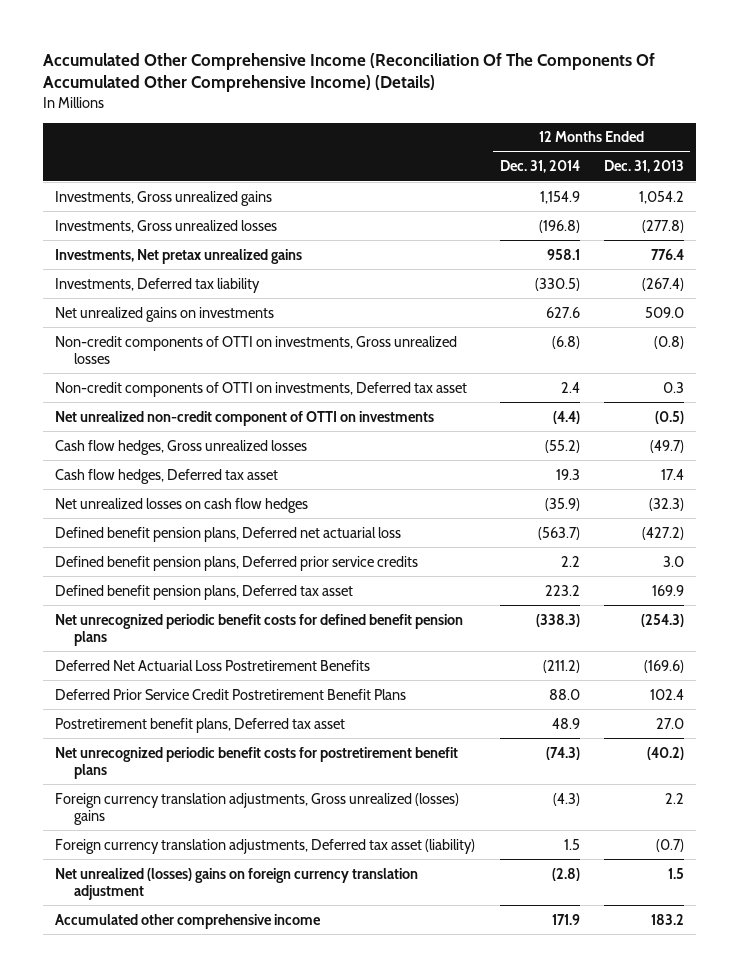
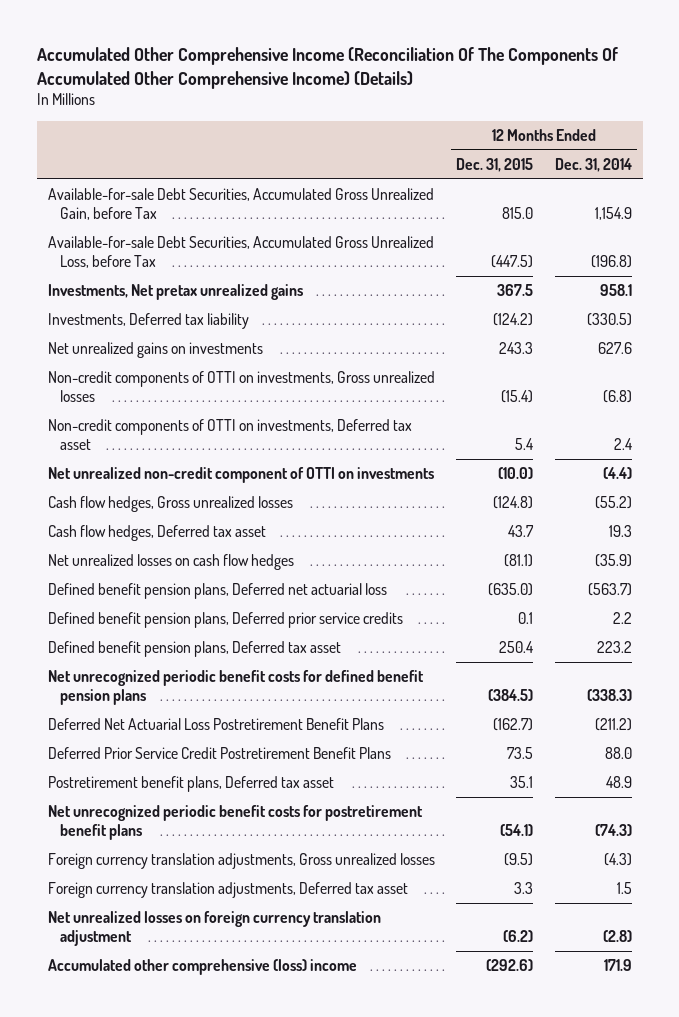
[604,160,685,174] Dec. 31, 2013 -> none
none -> [456,157,534,172] Dec. 31, 2015
[55,190,273,206] Investments, Gross unrealized gains -> [47,188,434,221] Available-for-sale Debt Securities, Accumulated Gross Unrealized Gain, before Tax
[55,219,278,233] Investments, Gross unrealized losses -> [47,236,434,269] Available-for-sale Debt Securities, Accumulated Gross Unrealized Loss, before Tax
[55,659,371,671] Deferred Net Actuarial Loss Postretirement Benefits -> [47,718,384,731] Deferred Net Actuarial Loss Postretirement Benefit Plans
[55,792,460,825] Foreign currency translation adjustments, Gross unrealized (losses) gains -> [47,853,435,870] Foreign currency translation adjustments, Gross unrealized losses
[55,838,476,854] Foreign currency translation adjustments, Deferred tax asset (liability) -> [47,882,408,899] Foreign currency translation adjustments, Deferred tax asset
[55,867,419,900] Net unrealized (losses) gains on foreign currency translation adjustment -> [47,911,381,947] Net unrealized losses on foreign currency translation adjustment
[55,913,322,929] Accumulated other comprehensive income -> [47,959,357,976] Accumulated other comprehensive (loss) income

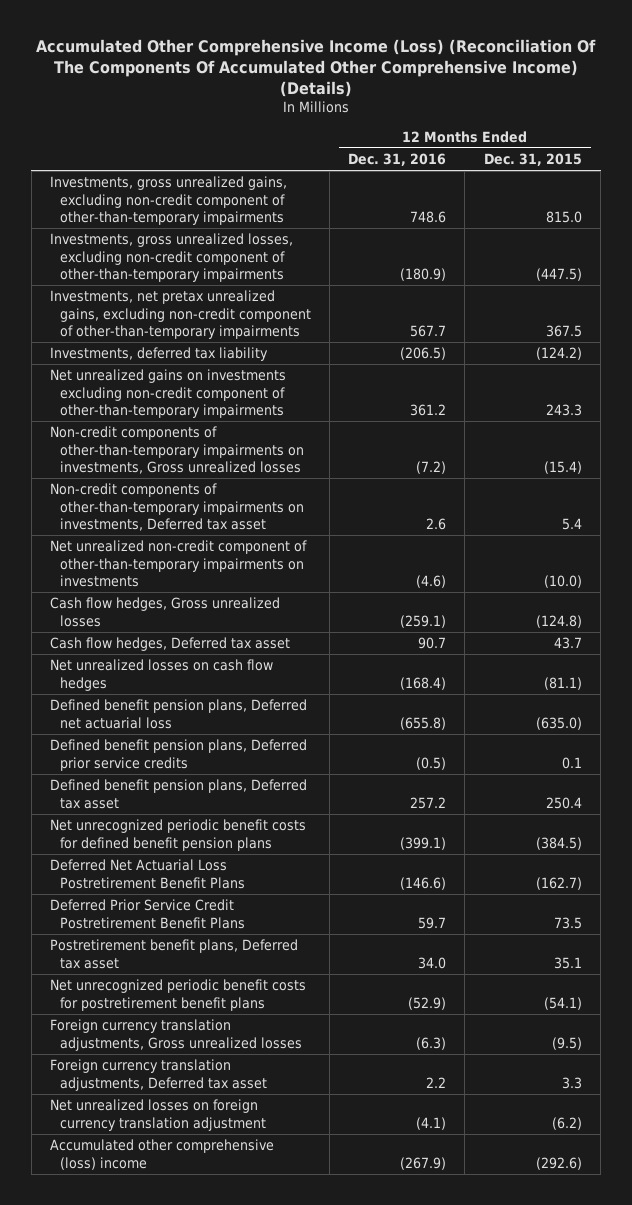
[36,46,618,89] Accumulated Other Comprehensive Income (Reconciliation Of The Components Of Accumulated Other Comprehensive Income) (Details) -> [35,39,596,97] Accumulated Other Comprehensive Income (Loss) (Reconciliation Of The Components Of Accumulated Other Comprehensive Income) (Details)
[554,157,632,172] Dec. 31, 2014 -> none
none -> [348,152,447,166] Dec. 31, 2016
[47,188,434,221] Available-for-sale Debt Securities, Accumulated Gross Unrealized Gain, before Tax -> [50,176,288,225] Investments, gross unrealized gains, excluding non-credit component of other-than-temporary impairments
[47,236,434,269] Available-for-sale Debt Securities, Accumulated Gross Unrealized Loss, before Tax -> [50,233,294,282] Investments, gross unrealized losses, excluding non-credit component of other-than-temporary impairments
[47,284,303,301] Investments, Net pretax unrealized gains -> [50,290,311,339] Investments, net pretax unrealized gains, excluding non-credit component of other-than-temporary impairments
[47,313,249,330] Investments, Deferred tax liability -> [50,347,269,362] Investments, deferred tax liability
[47,342,263,359] Net unrealized gains on investments -> [50,369,287,418] Net unrealized gains on investments excluding non-credit component of other-than-temporary impairments
[47,371,435,403] Non-credit components of OTTI on investments, Gross unrealized losses -> [50,426,304,474] Non-credit components of other-than-temporary impairments on investments, Gross unrealized losses
[47,419,412,451] Non-credit components of OTTI on investments, Deferred tax asset -> [50,483,304,531] Non-credit components of other-than-temporary impairments on investments, Deferred tax asset
[47,467,434,484] Net unrealized non-credit component of OTTI on investments -> [50,540,308,587] Net unrealized non-credit component of other-than-temporary impairments on investments

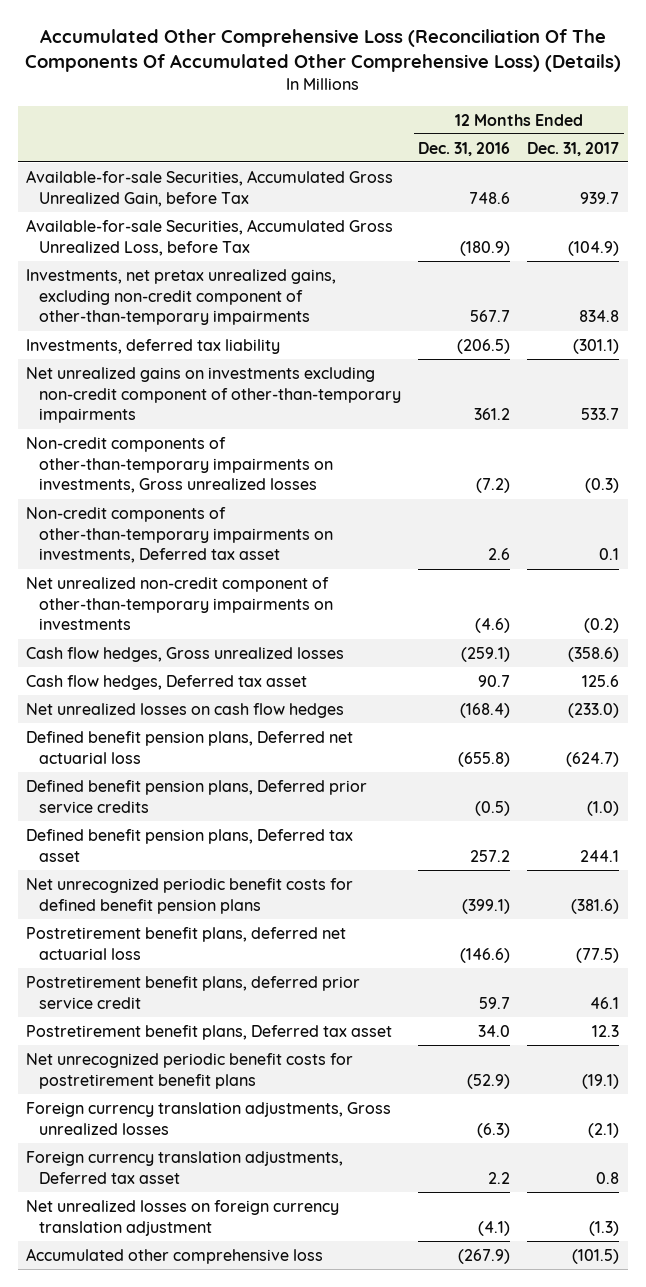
[35,39,596,97] Accumulated Other Comprehensive Income (Loss) (Reconciliation Of The Components Of Accumulated Other Comprehensive Income) (Details) -> [24,28,621,72] Accumulated Other Comprehensive Loss (Reconciliation Of The Components Of Accumulated Other Comprehensive Loss) (Details)
[483,152,582,166] Dec. 31, 2015 -> none
none -> [527,141,620,156] Dec. 31, 2017
[50,176,288,225] Investments, gross unrealized gains, excluding non-credit component of other-than-temporary impairments -> [26,169,394,207] Available-for-sale Securities, Accumulated Gross Unrealized Gain, before Tax
[50,233,294,282] Investments, gross unrealized losses, excluding non-credit component of other-than-temporary impairments -> [26,218,394,256] Available-for-sale Securities, Accumulated Gross Unrealized Loss, before Tax
[50,859,245,889] Deferred Net Actuarial Loss Postretirement Benefit Plans -> [26,926,347,960] Postretirement benefit plans, deferred net actuarial loss
[50,899,245,929] Deferred Prior Service Credit Postretirement Benefit Plans -> [26,975,361,1009] Postretirement benefit plans, deferred prior service credit
[50,1139,275,1170] Accumulated other comprehensive (loss) income -> [26,1247,324,1264] Accumulated other comprehensive loss

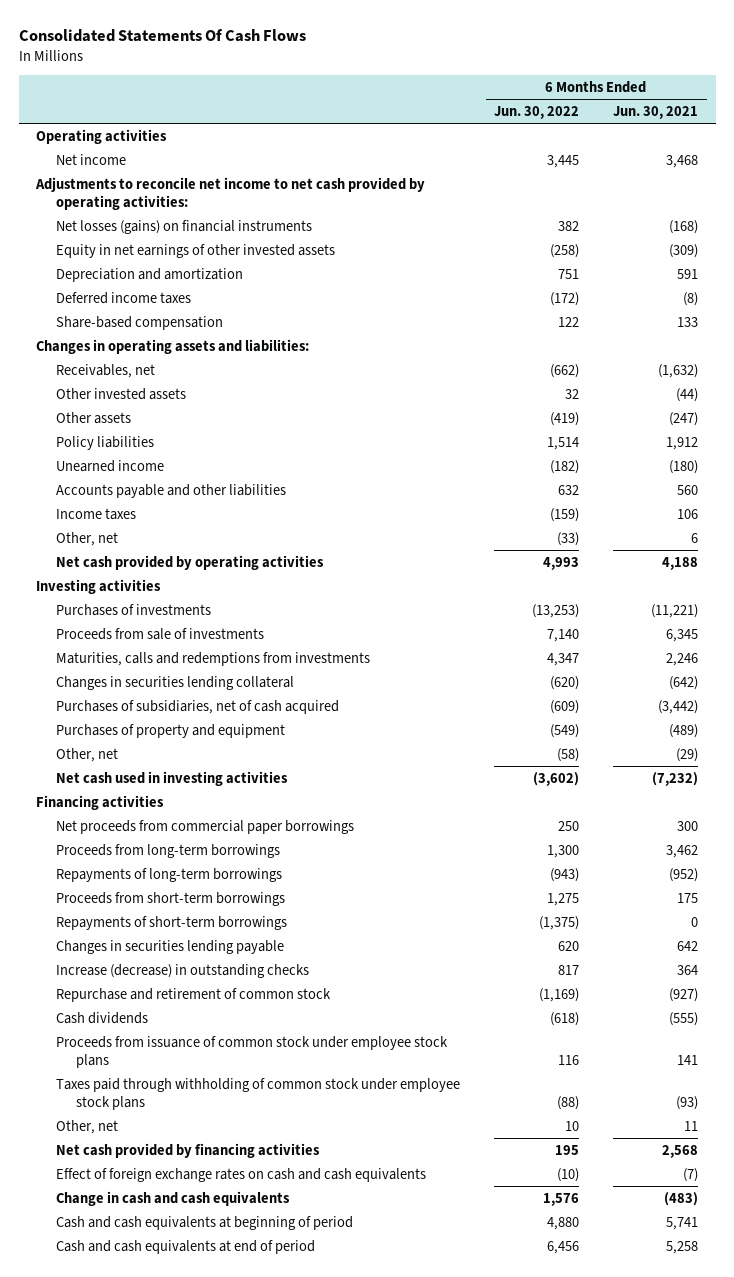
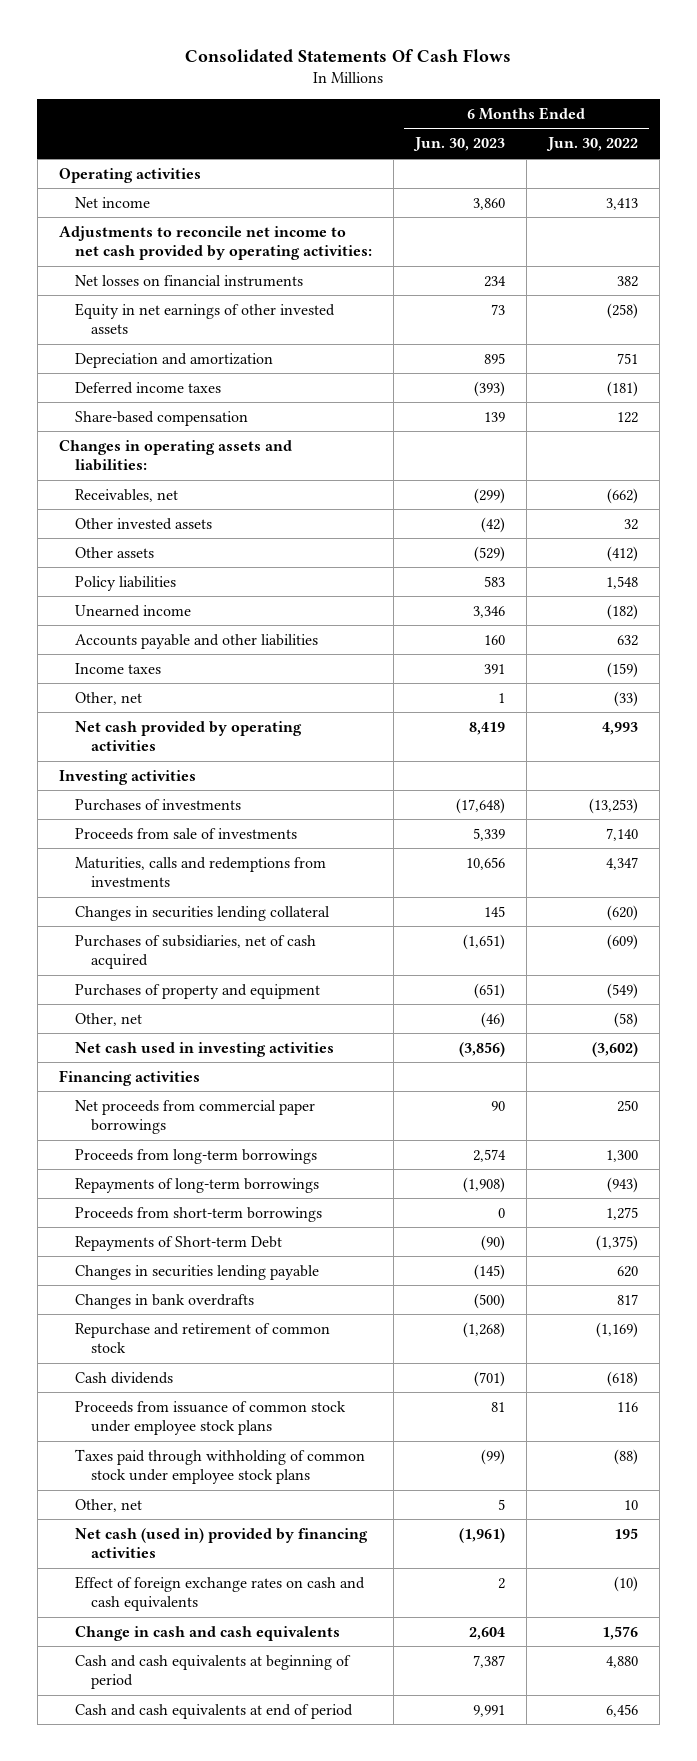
[613,106,699,120] Jun. 30, 2021 -> none
none -> [412,137,505,152] Jun. 30, 2023
[547,154,580,168] 3,445 -> [605,197,638,210] 3,413
[55,219,312,234] Net losses (gains) on financial instruments -> [74,274,303,287] Net losses on financial instruments
[550,291,580,306] (172) -> [606,380,638,397] (181)
[550,411,580,426] (419) -> [606,545,638,562] (412)
[547,436,580,450] 1,514 -> [605,575,638,589] 1,548
[55,915,287,930] Repayments of short-term borrowings -> [74,1235,282,1251] Repayments of Short-term Debt
[55,963,309,978] Increase (decrease) in outstanding checks -> [74,1293,254,1309] Changes in bank overdrafts
[55,1142,320,1158] Net cash provided by financing activities -> [74,1527,368,1559] Net cash (used in) provided by financing activities

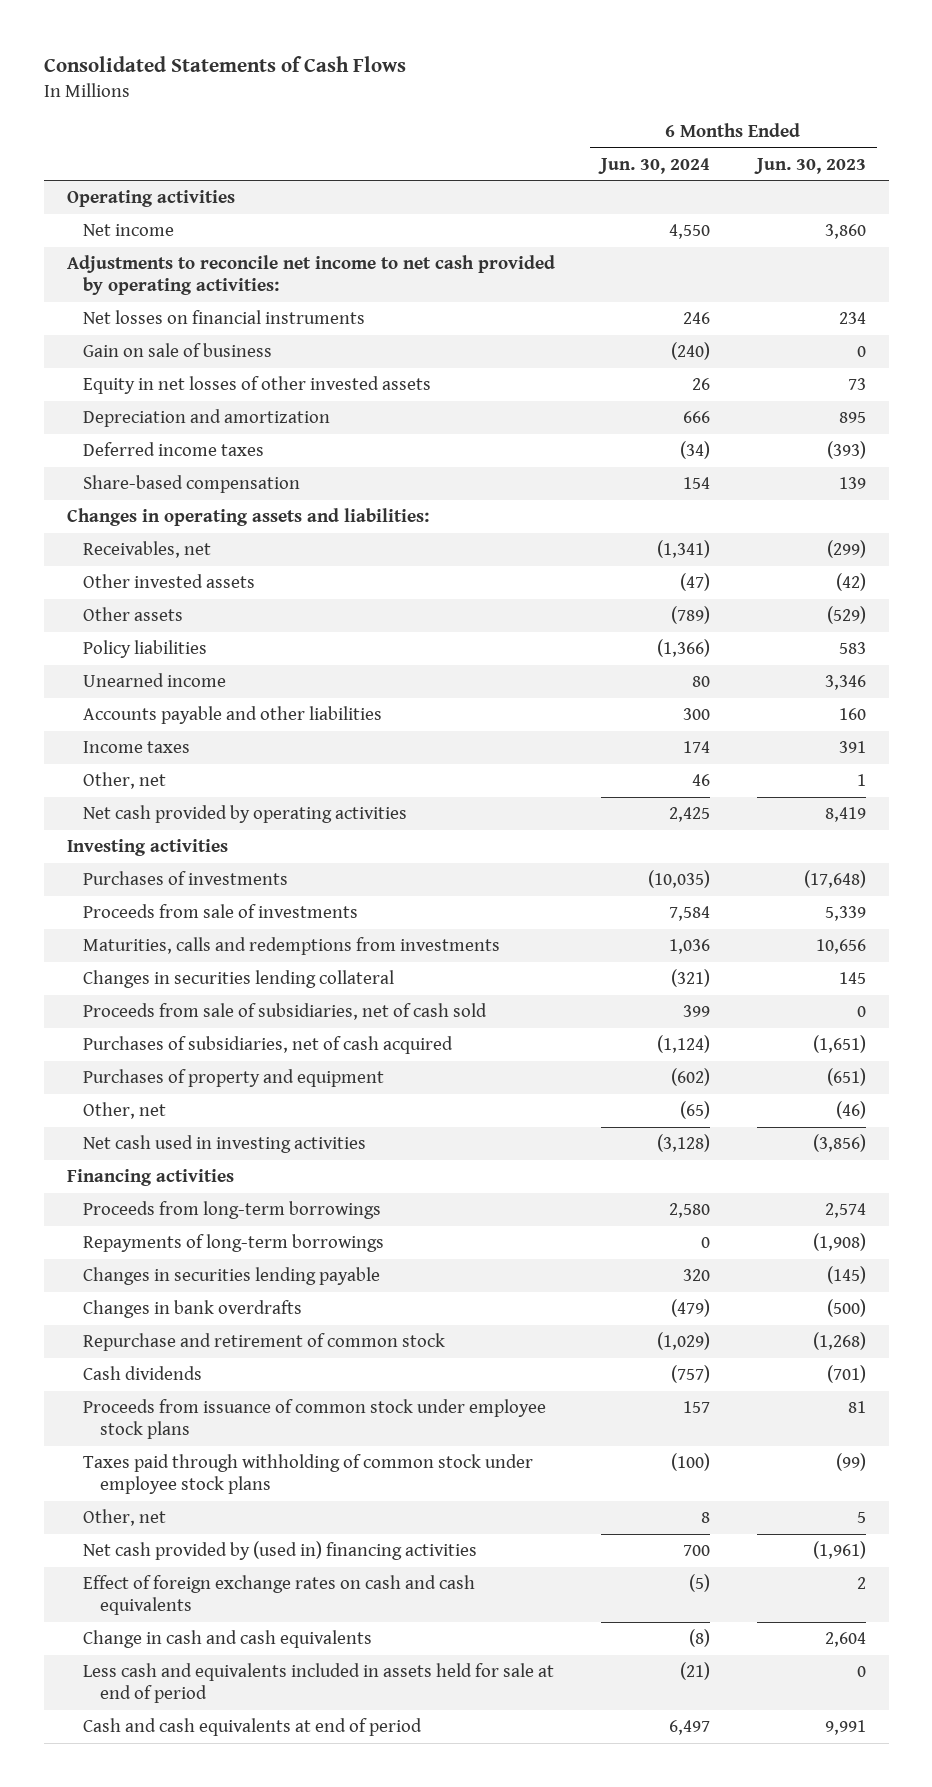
[185,48,512,62] Consolidated Statements Of Cash Flows -> [43,55,406,72] Consolidated Statements of Cash Flows
[545,137,638,152] Jun. 30, 2022 -> none
none -> [598,157,711,174] Jun. 30, 2024
none -> [83,343,273,358] Gain on sale of business
[74,302,335,335] Equity in net earnings of other invested assets -> [83,376,432,395] Equity in net losses of other invested assets
none -> [83,1003,488,1021] Proceeds from sale of subsidiaries, net of cash sold
[74,1099,315,1135] Net proceeds from commercial paper borrowings -> none
[74,1206,322,1222] Proceeds from short-term borrowings -> none
[74,1235,282,1251] Repayments of Short-term Debt -> none
[74,1527,368,1559] Net cash (used in) provided by financing activities -> [83,1541,478,1561] Net cash provided by (used in) financing activities
[74,1654,351,1690] Cash and cash equivalents at beginning of period -> none
none -> [83,1663,555,1703] Less cash and equivalents included in assets held for sale at end of period

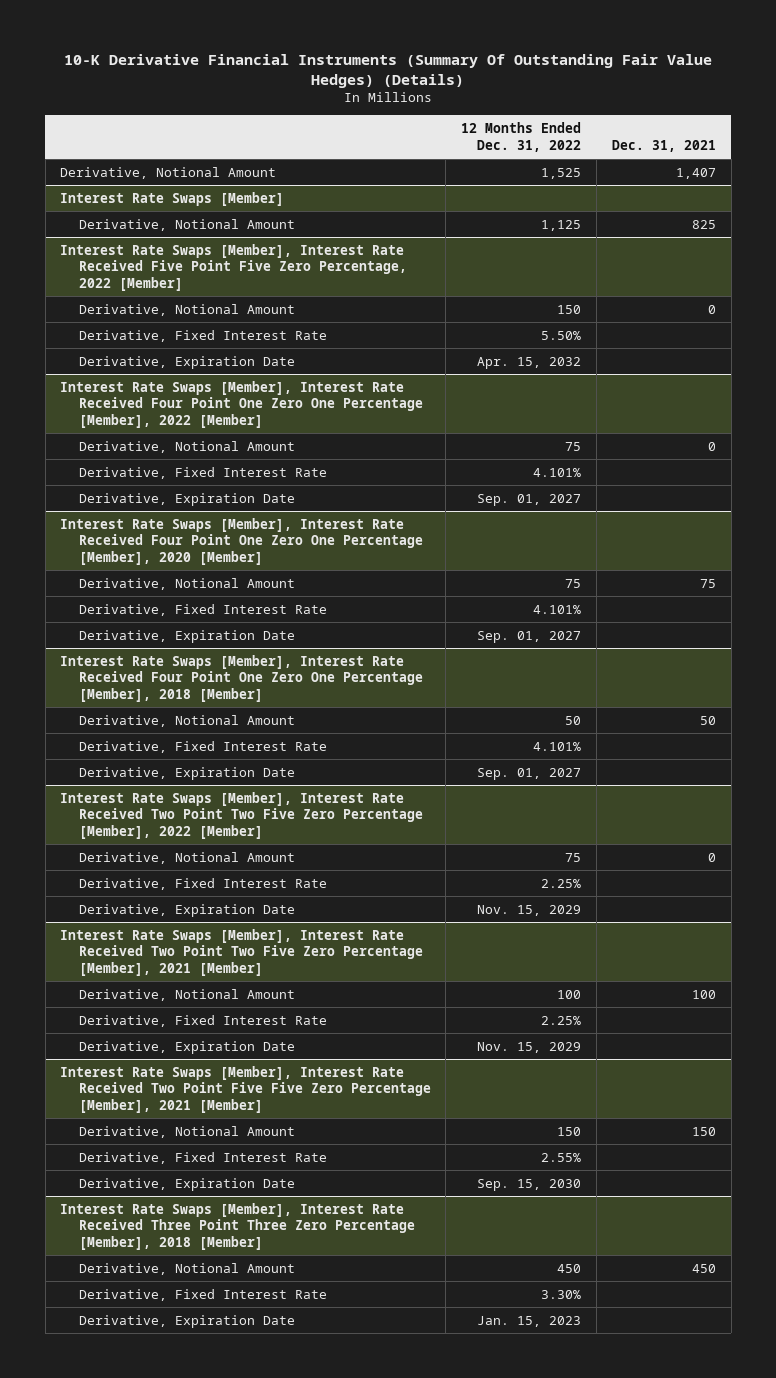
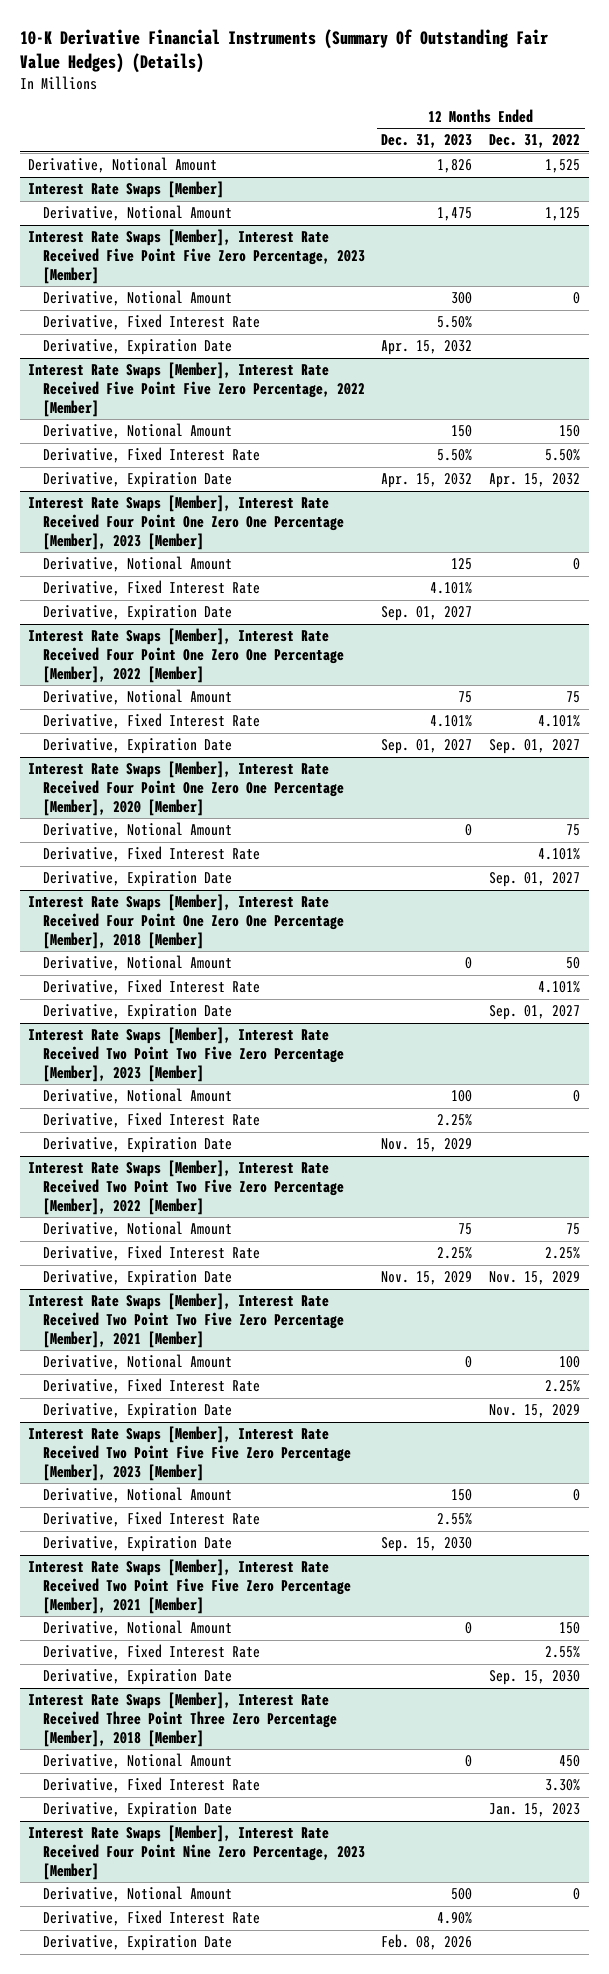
[611,139,716,152] Dec. 31, 2021 -> none
none -> [381,134,473,149] Dec. 31, 2023
none -> [28,229,365,284] Interest Rate Swaps [Member], Interest Rate Received Five Point Five Zero Percentage, 2023 [Member]
none -> [42,290,232,307] Derivative, Notional Amount
none -> [42,314,260,331] Derivative, Fixed Interest Rate
none -> [42,339,232,356] Derivative, Expiration Date
none -> [28,495,344,550] Interest Rate Swaps [Member], Interest Rate Received Four Point One Zero One Percentage [Member], 2023 [Member]
none -> [42,556,232,573] Derivative, Notional Amount
none -> [42,580,260,597] Derivative, Fixed Interest Rate
none -> [42,605,232,622] Derivative, Expiration Date
none -> [28,1027,344,1082] Interest Rate Swaps [Member], Interest Rate Received Two Point Two Five Zero Percentage [Member], 2023 [Member]
none -> [42,1088,232,1105] Derivative, Notional Amount
none -> [42,1112,260,1129] Derivative, Fixed Interest Rate
none -> [42,1137,232,1154] Derivative, Expiration Date
none -> [28,1426,351,1481] Interest Rate Swaps [Member], Interest Rate Received Two Point Five Five Zero Percentage [Member], 2023 [Member]
none -> [42,1487,232,1504] Derivative, Notional Amount
none -> [42,1511,260,1528] Derivative, Fixed Interest Rate
none -> [42,1536,232,1553] Derivative, Expiration Date
none -> [28,1825,365,1880] Interest Rate Swaps [Member], Interest Rate Received Four Point Nine Zero Percentage, 2023 [Member]
none -> [42,1886,232,1903] Derivative, Notional Amount
none -> [42,1910,260,1927] Derivative, Fixed Interest Rate
none -> [42,1935,232,1952] Derivative, Expiration Date

